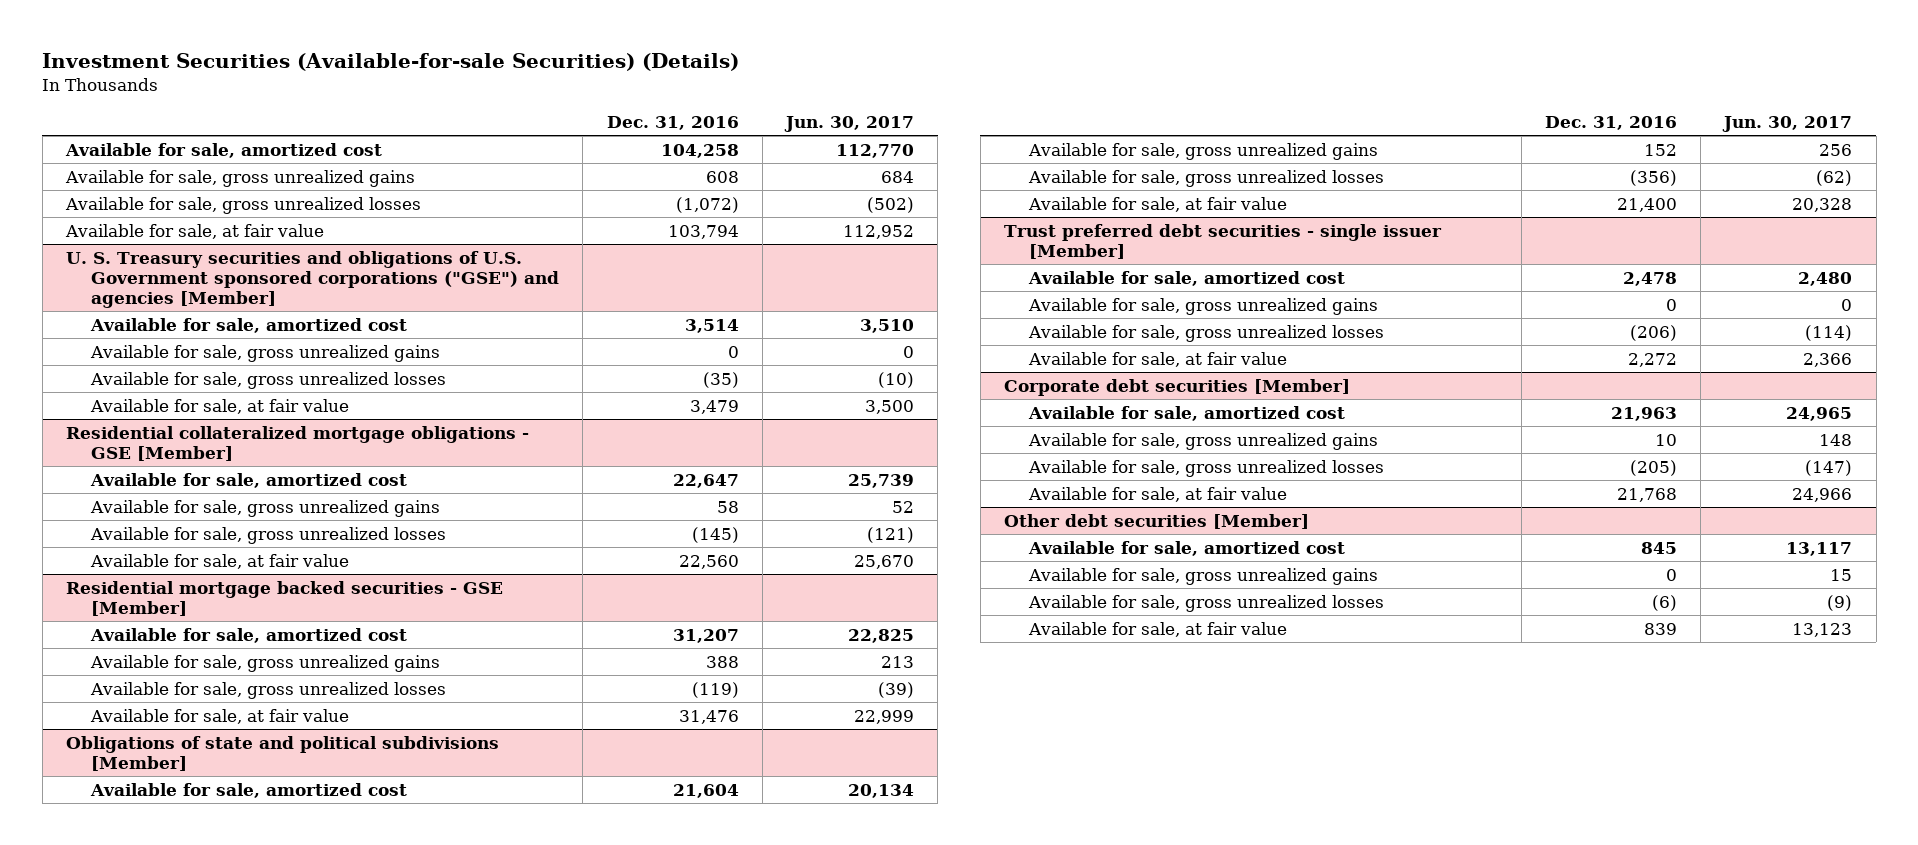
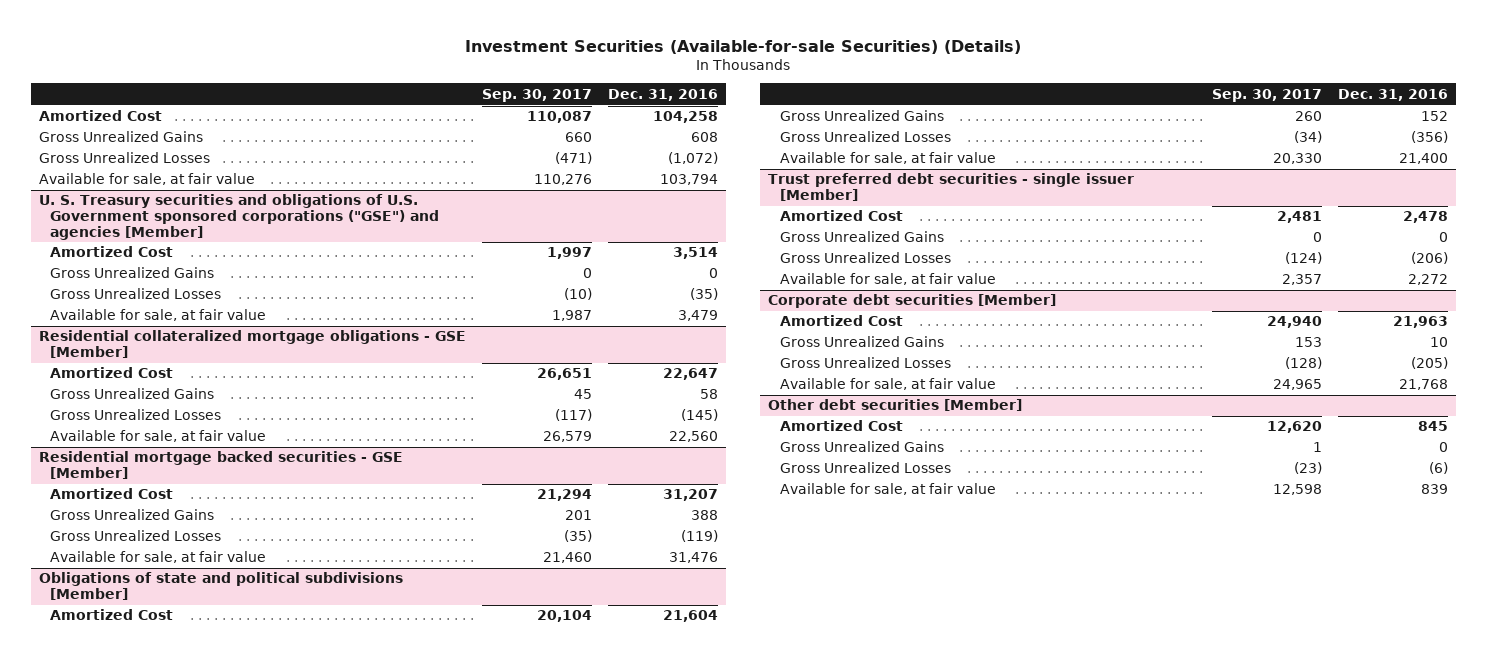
[784,116,915,133] Jun. 30, 2017 -> none
none -> [482,88,593,102] Sep. 30, 2017
[64,142,382,158] Available for sale, amortized cost -> [38,110,162,122] Amortized Cost
[64,169,415,187] Available for sale, gross unrealized gains -> [38,131,203,143] Gross Unrealized Gains
[64,196,421,214] Available for sale, gross unrealized losses -> [38,152,210,164] Gross Unrealized Losses
[90,317,408,333] Available for sale, amortized cost -> [50,246,174,258] Amortized Cost
[90,344,441,362] Available for sale, gross unrealized gains -> [50,267,215,279] Gross Unrealized Gains
[90,371,447,389] Available for sale, gross unrealized losses -> [50,288,222,300] Gross Unrealized Losses
[90,472,408,488] Available for sale, amortized cost -> [50,367,174,379] Amortized Cost
[90,499,441,517] Available for sale, gross unrealized gains -> [50,388,215,400] Gross Unrealized Gains
[90,526,447,544] Available for sale, gross unrealized losses -> [50,409,222,421] Gross Unrealized Losses
[90,627,408,643] Available for sale, amortized cost -> [50,488,174,500] Amortized Cost
[90,654,441,672] Available for sale, gross unrealized gains -> [50,509,215,521] Gross Unrealized Gains
[90,681,447,699] Available for sale, gross unrealized losses -> [50,530,222,542] Gross Unrealized Losses
[90,782,408,798] Available for sale, amortized cost -> [50,609,174,621] Amortized Cost
[1028,142,1379,160] Available for sale, gross unrealized gains -> [779,110,944,122] Gross Unrealized Gains
[1028,169,1385,187] Available for sale, gross unrealized losses -> [779,131,951,143] Gross Unrealized Losses
[1028,270,1346,286] Available for sale, amortized cost -> [779,210,903,222] Amortized Cost
[1028,297,1379,315] Available for sale, gross unrealized gains -> [779,231,944,243] Gross Unrealized Gains
[1028,324,1385,342] Available for sale, gross unrealized losses -> [779,252,951,264] Gross Unrealized Losses
[1028,405,1346,421] Available for sale, amortized cost -> [779,315,903,327] Amortized Cost
[1028,432,1379,450] Available for sale, gross unrealized gains -> [779,336,944,348] Gross Unrealized Gains
[1028,459,1385,477] Available for sale, gross unrealized losses -> [779,357,951,369] Gross Unrealized Losses
[1028,540,1346,556] Available for sale, amortized cost -> [779,420,903,432] Amortized Cost
[1028,567,1379,585] Available for sale, gross unrealized gains -> [779,441,944,453] Gross Unrealized Gains
[1028,594,1385,612] Available for sale, gross unrealized losses -> [779,462,951,474] Gross Unrealized Losses

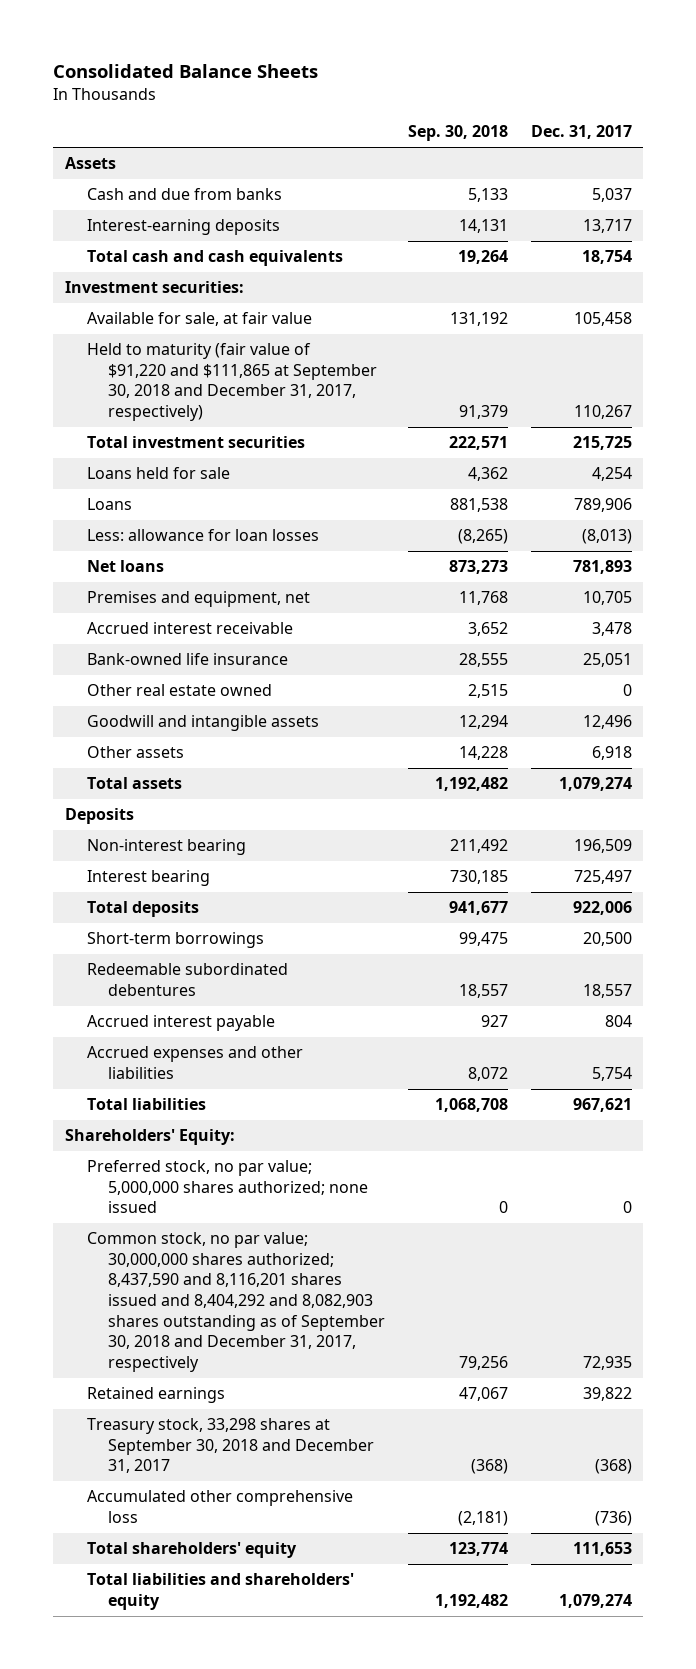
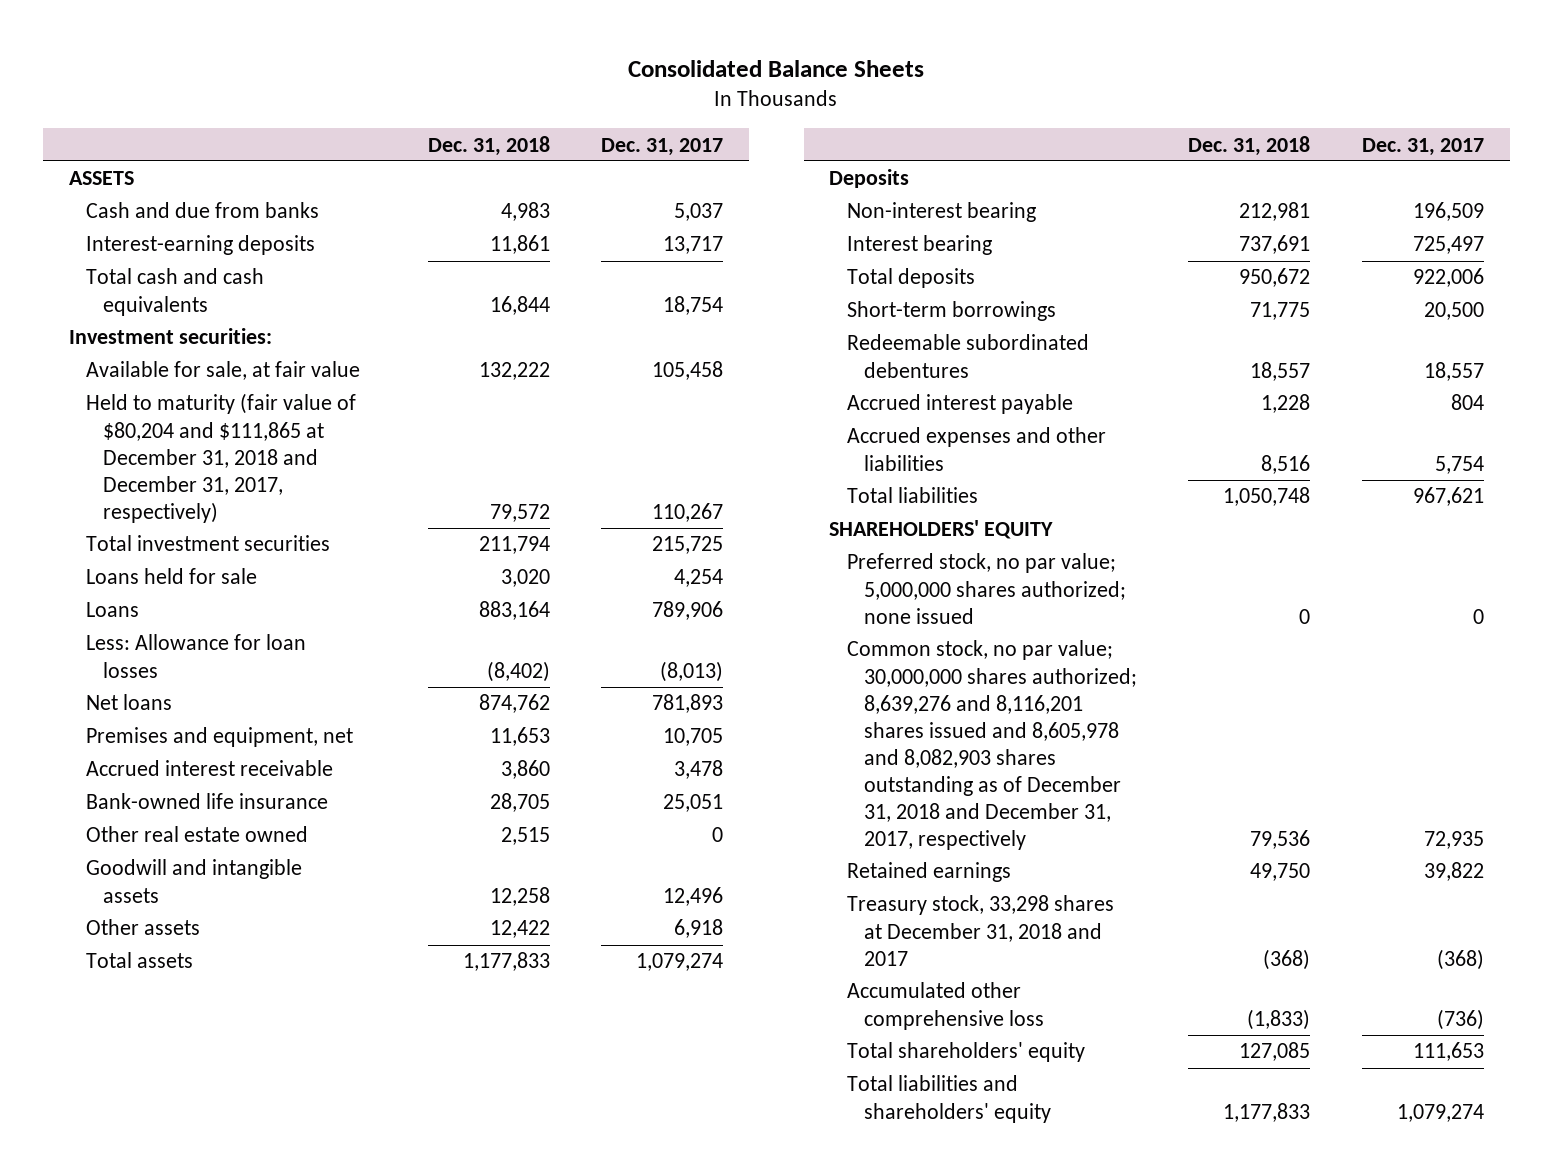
[408,125,509,142] Sep. 30, 2018 -> none
none -> [427,135,550,156] Dec. 31, 2018
[64,157,116,170] Assets -> [68,171,134,186] ASSETS
[86,343,378,422] Held to maturity (fair value of $91,220 and $111,865 at September 30, 2018 and December 31, 2017, respectively) -> [85,393,356,523] Held to maturity (fair value of $80,204 and $111,865 at December 31, 2018 and December 31, 2017, respectively)
[86,529,319,542] Less: allowance for loan losses -> [85,634,306,678] Less: Allowance for loan losses
[64,1129,235,1146] Shareholders' Equity: -> [829,520,1054,540] SHAREHOLDERS' EQUITY
[86,1232,386,1372] Common stock, no par value; 30,000,000 shares authorized; 8,437,590 and 8,116,201 shares issued and 8,404,292 and 8,082,903 shares outstanding as of September 30, 2018 and December 31, 2017, respectively -> [846,640,1137,851] Common stock, no par value; 30,000,000 shares authorized; 8,639,276 and 8,116,201 shares issued and 8,605,978 and 8,082,903 shares outstanding as of December 31, 2018 and December 31, 2017, respectively
[86,1418,375,1474] Treasury stock, 33,298 shares at September 30, 2018 and December 31, 2017 -> [846,895,1114,966] Treasury stock, 33,298 shares at December 31, 2018 and 2017

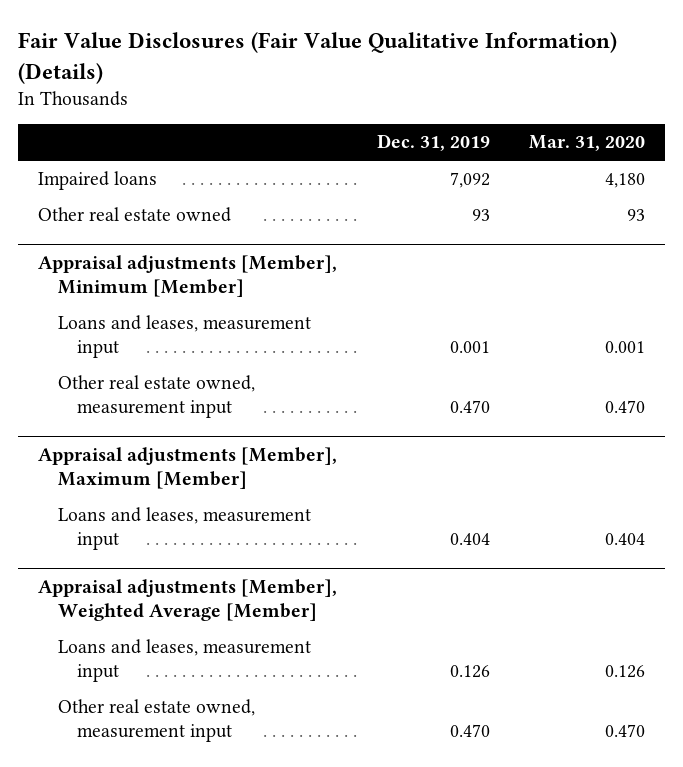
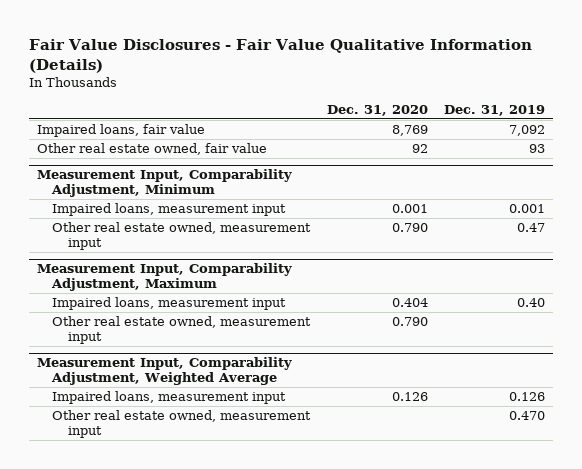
[18,32,618,84] Fair Value Disclosures (Fair Value Qualitative Information) (Details) -> [29,38,533,73] Fair Value Disclosures - Fair Value Qualitative Information (Details)
[529,135,646,152] Mar. 31, 2020 -> none
none -> [326,105,428,117] Dec. 31, 2020
[38,255,338,297] Appraisal adjustments [Member], Minimum [Member] -> none
[38,447,338,489] Appraisal adjustments [Member], Maximum [Member] -> none
[38,579,338,621] Appraisal adjustments [Member], Weighted Average [Member] -> none
[38,171,158,191] Impaired loans -> [37,124,206,138] Impaired loans, fair value
[38,207,232,223] Other real estate owned -> [37,143,268,156] Other real estate owned, fair value
none -> [37,169,293,198] Measurement Input, Comparability Adjustment, Minimum
[57,315,311,359] Loans and leases, measurement input -> [52,203,287,217] Impaired loans, measurement input
[449,400,490,414] 0.470 -> [516,223,545,233] 0.47
none -> [37,263,293,292] Measurement Input, Comparability Adjustment, Maximum
[57,507,311,551] Loans and leases, measurement input -> [52,297,287,311] Impaired loans, measurement input
[449,533,490,546] 0.404 -> [516,298,545,308] 0.40
none -> [52,316,312,344] Other real estate owned, measurement input
none -> [37,357,293,386] Measurement Input, Comparability Adjustment, Weighted Average
[57,639,311,683] Loans and leases, measurement input -> [52,391,287,405] Impaired loans, measurement input

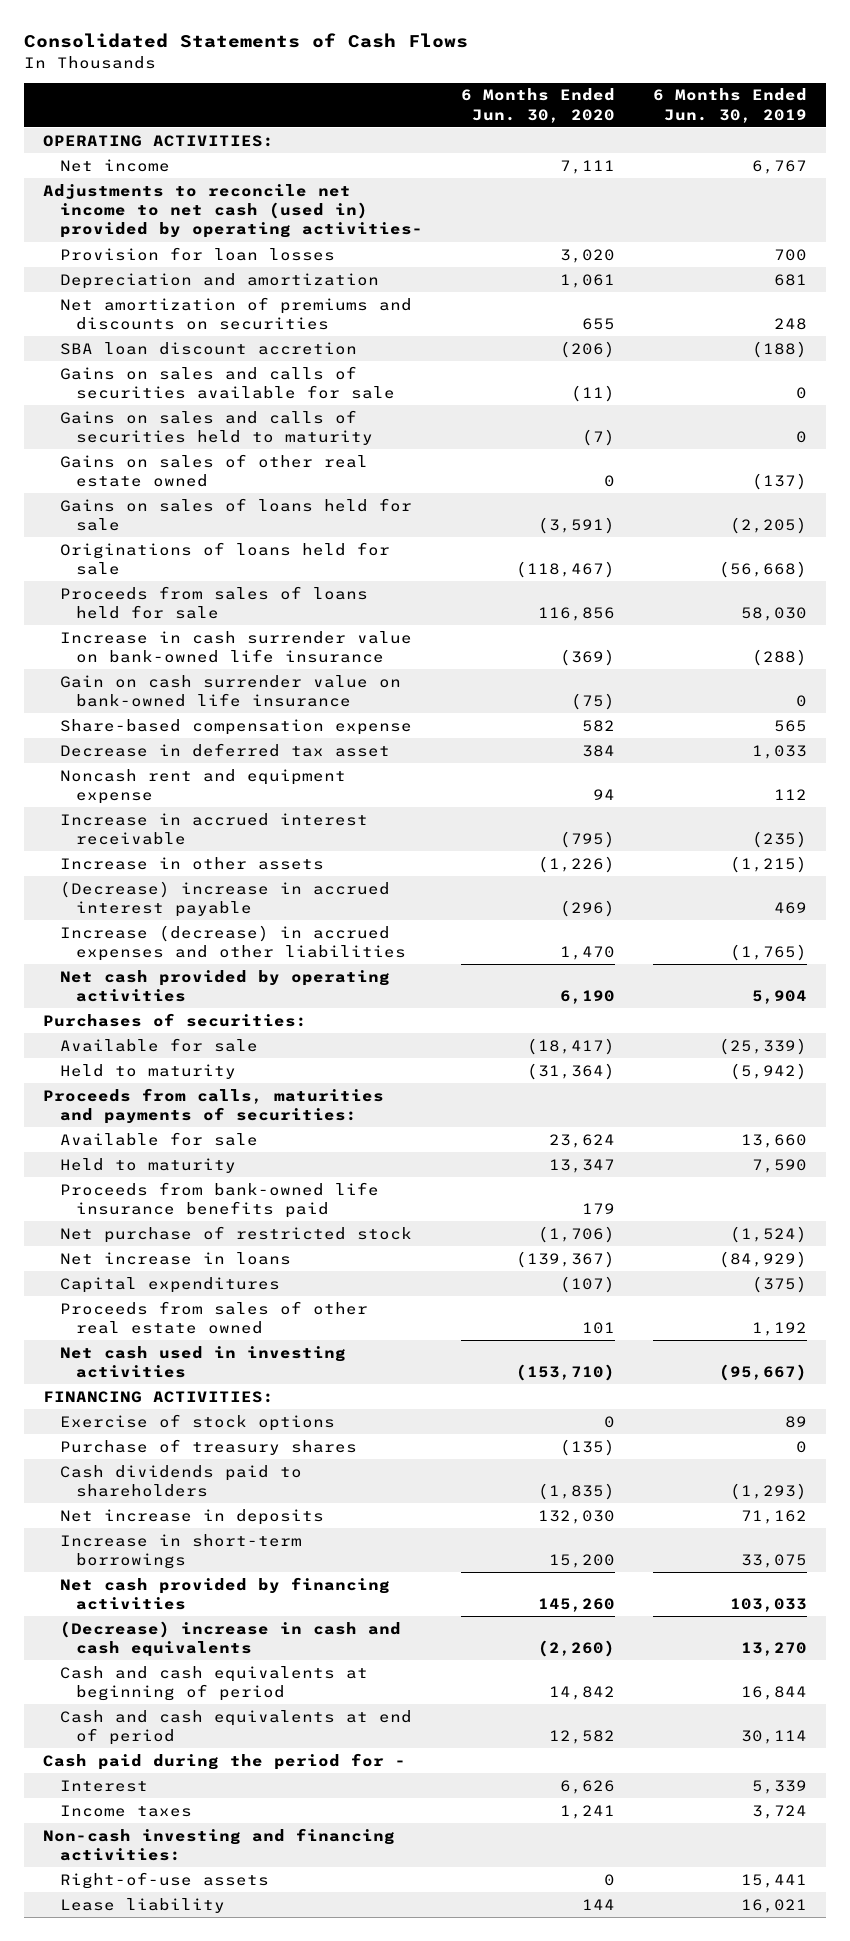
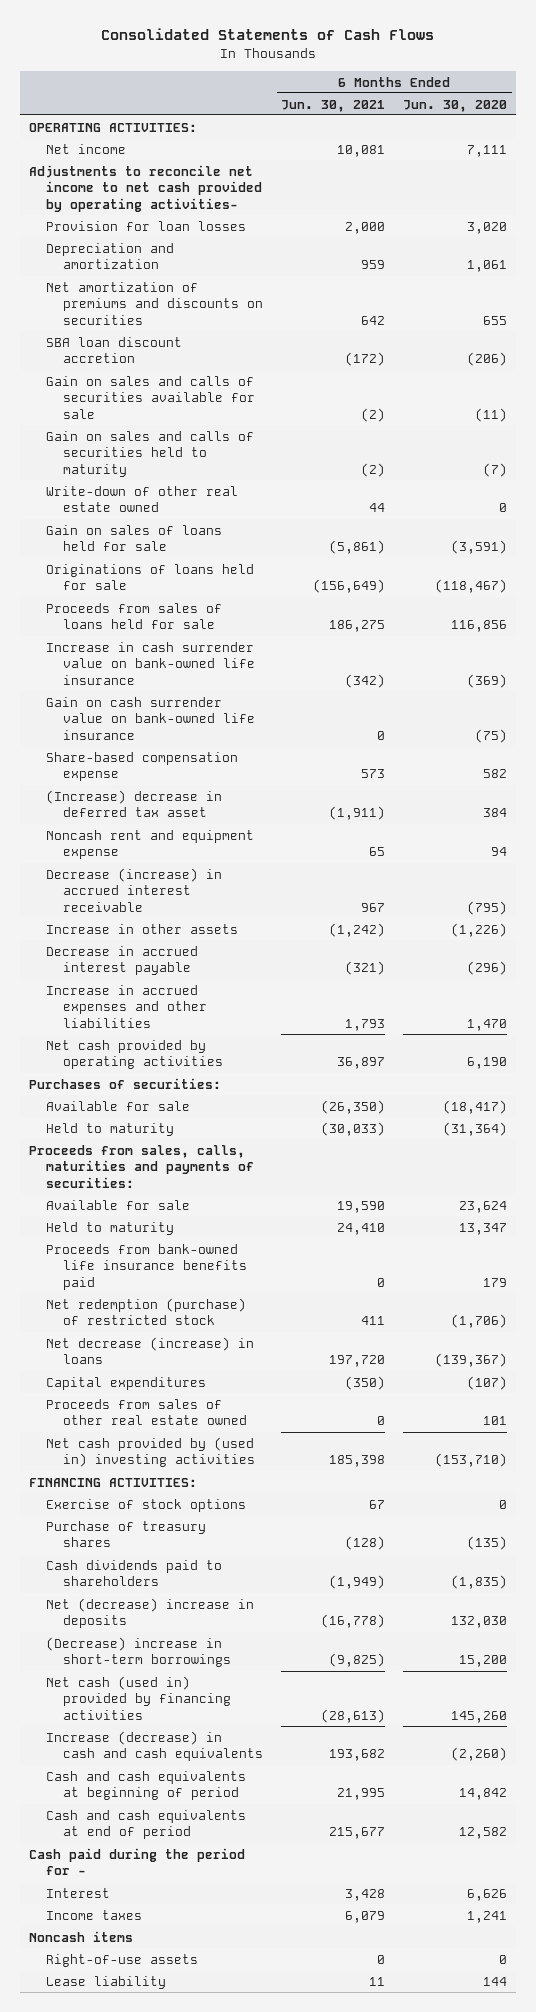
[652,88,807,123] 6 Months Ended Jun. 30, 2019 -> none
none -> [281,99,386,112] Jun. 30, 2021
[43,183,423,239] Adjustments to reconcile net income to net cash (used in) provided by operating activities- -> [28,164,262,212] Adjustments to reconcile net income to net cash provided by operating activities-
[59,365,395,400] Gains on sales and calls of securities available for sale -> [45,375,256,419] Gain on sales and calls of securities available for sale
[59,409,373,446] Gains on sales and calls of securities held to maturity -> [45,430,254,477] Gain on sales and calls of securities held to maturity
[59,453,368,488] Gains on sales of other real estate owned -> [45,485,238,513] Write-down of other real estate owned
[59,497,412,532] Gains on sales of loans held for sale -> [45,524,222,552] Gain on sales of loans held for sale
[59,742,390,757] Decrease in deferred tax asset -> [45,789,222,818] (Increase) decrease in deferred tax asset
[59,812,368,846] Increase in accrued interest receivable -> [45,867,222,912] Decrease (increase) in accrued interest receivable
[59,880,390,918] (Decrease) increase in accrued interest payable -> [45,945,198,976] Decrease in accrued interest payable
[59,924,406,962] Increase (decrease) in accrued expenses and other liabilities -> [45,984,208,1028] Increase in accrued expenses and other liabilities
[43,1087,385,1125] Proceeds from calls, maturities and payments of securities: -> [28,1144,254,1188] Proceeds from sales, calls, maturities and payments of securities:
[59,1225,412,1243] Net purchase of restricted stock -> [45,1297,246,1326] Net redemption (purchase) of restricted stock
[59,1251,291,1265] Net increase in loans -> [45,1336,254,1365] Net decrease (increase) in loans
[59,1345,346,1379] Net cash used in investing activities -> [45,1436,256,1468] Net cash provided by (used in) investing activities
[59,1508,324,1525] Net increase in deposits -> [45,1597,254,1629] Net (decrease) increase in deposits
[59,1533,302,1570] Increase in short-term borrowings -> [45,1636,232,1668] (Decrease) increase in short-term borrowings
[59,1576,390,1611] Net cash provided by financing activities -> [45,1675,232,1720] Net cash (used in) provided by financing activities
[59,1620,401,1658] (Decrease) increase in cash and cash equivalents -> [45,1730,264,1762] Increase (decrease) in cash and cash equivalents
[43,1827,396,1862] Non-cash investing and financing activities: -> none
none -> [28,1930,133,1942] Noncash items

